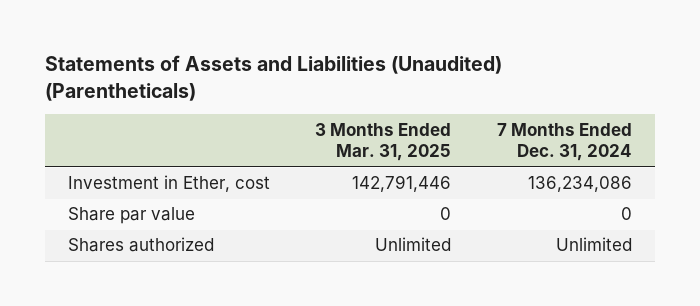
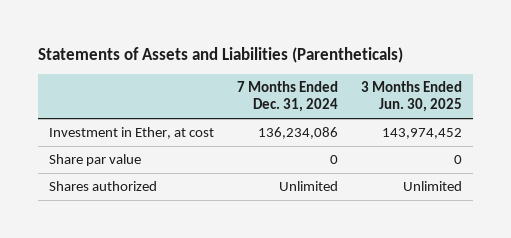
[45,55,503,101] Statements of Assets and Liabilities (Unaudited) (Parentheticals) -> [37,47,403,64] Statements of Assets and Liabilities (Parentheticals)
[315,122,452,162] 3 Months Ended Mar. 31, 2025 -> none
none -> [360,81,462,113] 3 Months Ended Jun. 30, 2025
[67,175,270,193] Investment in Ether, cost -> [49,127,215,140] Investment in Ether, at cost

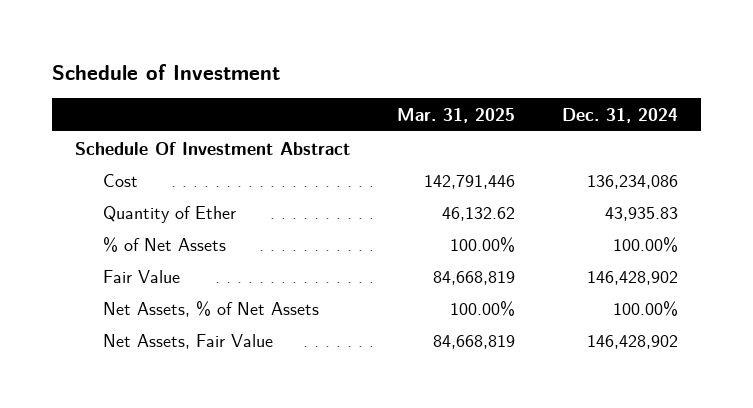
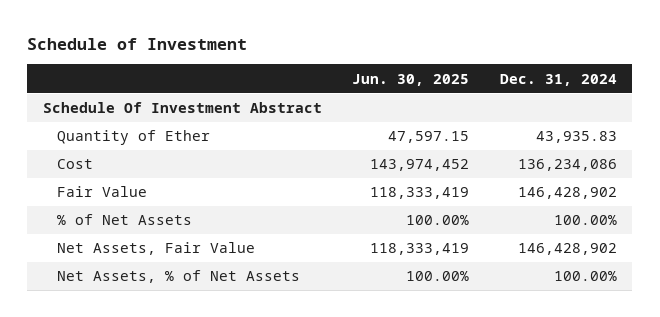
[397,107,516,123] Mar. 31, 2025 -> none
none -> [352,73,470,86] Jun. 30, 2025
[102,173,138,187] Cost -> [56,159,93,170] Cost
[102,236,226,252] % of Net Assets -> [56,214,192,226] % of Net Assets
[102,300,319,317] Net Assets, % of Net Assets -> [56,270,300,284] Net Assets, % of Net Assets

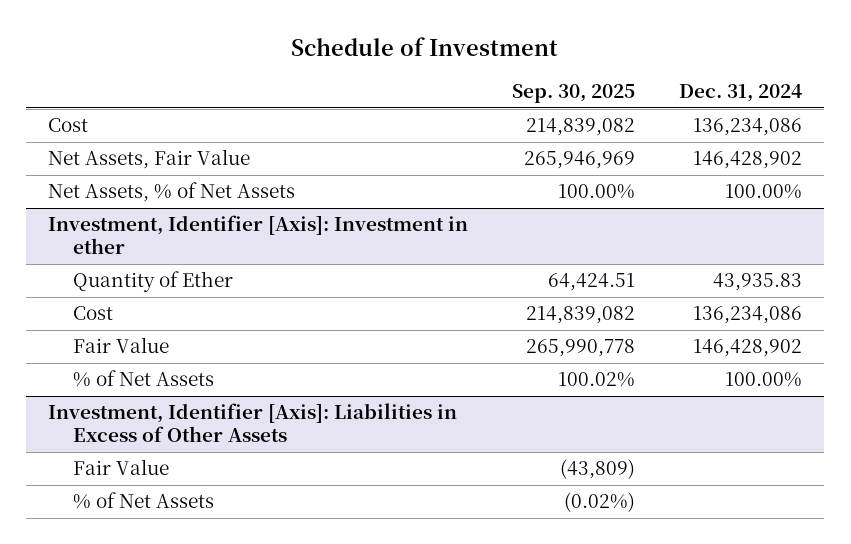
[352,73,470,86] Jun. 30, 2025 -> none
none -> [512,84,636,104] Sep. 30, 2025
[42,102,322,114] Schedule Of Investment Abstract -> none
none -> [48,118,89,133] Cost
[56,242,255,256] Net Assets, Fair Value -> [48,149,251,170] Net Assets, Fair Value
[56,270,300,284] Net Assets, % of Net Assets -> [48,182,296,203] Net Assets, % of Net Assets
none -> [48,215,469,255] Investment, Identifier [Axis]: Investment in ether
none -> [48,403,458,443] Investment, Identifier [Axis]: Liabilities in Excess of Other Assets
none -> [73,459,170,476] Fair Value
none -> [73,492,215,510] % of Net Assets

